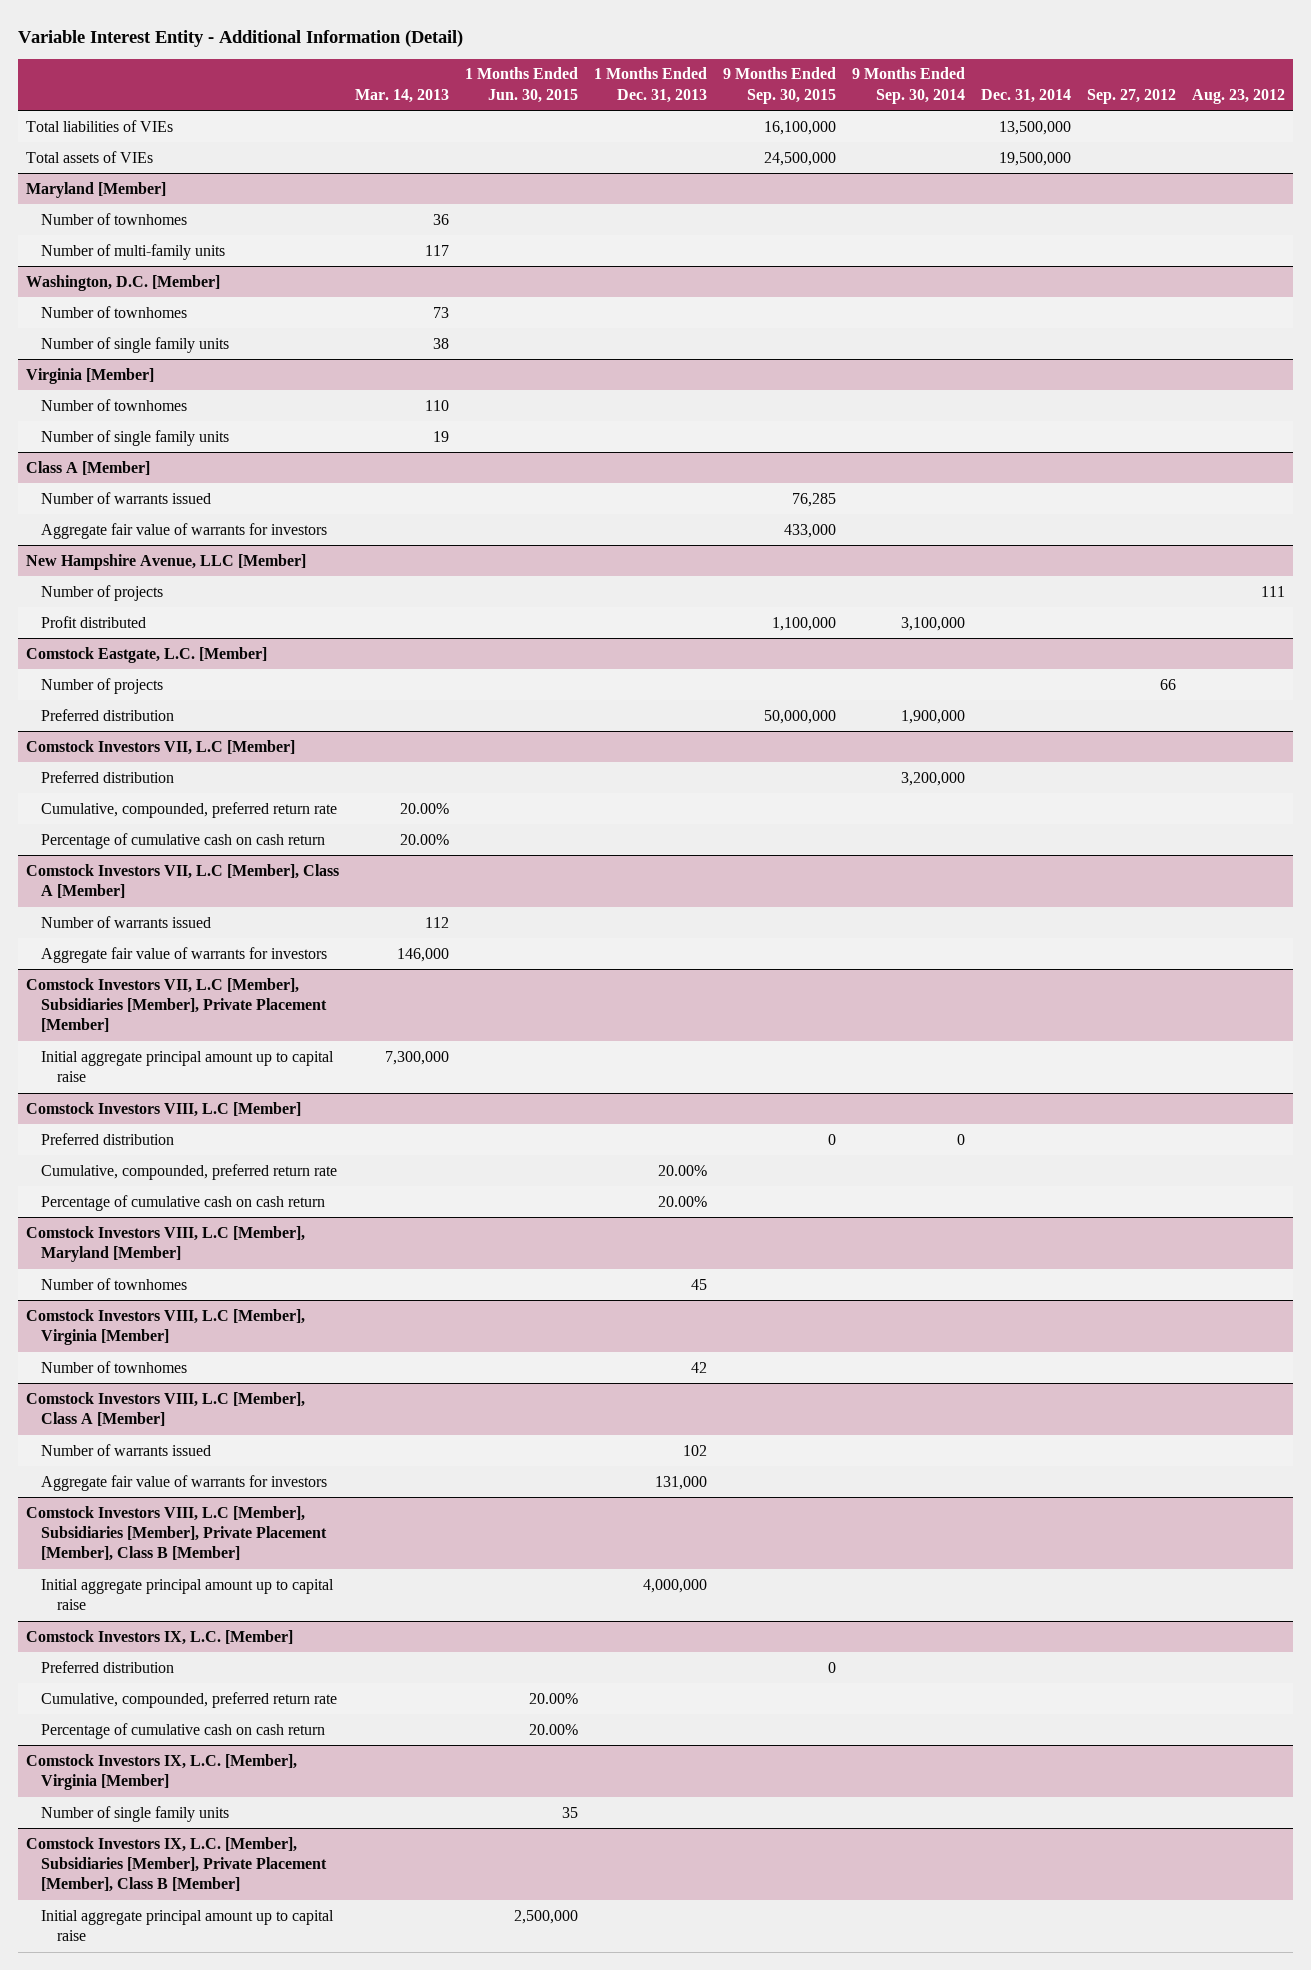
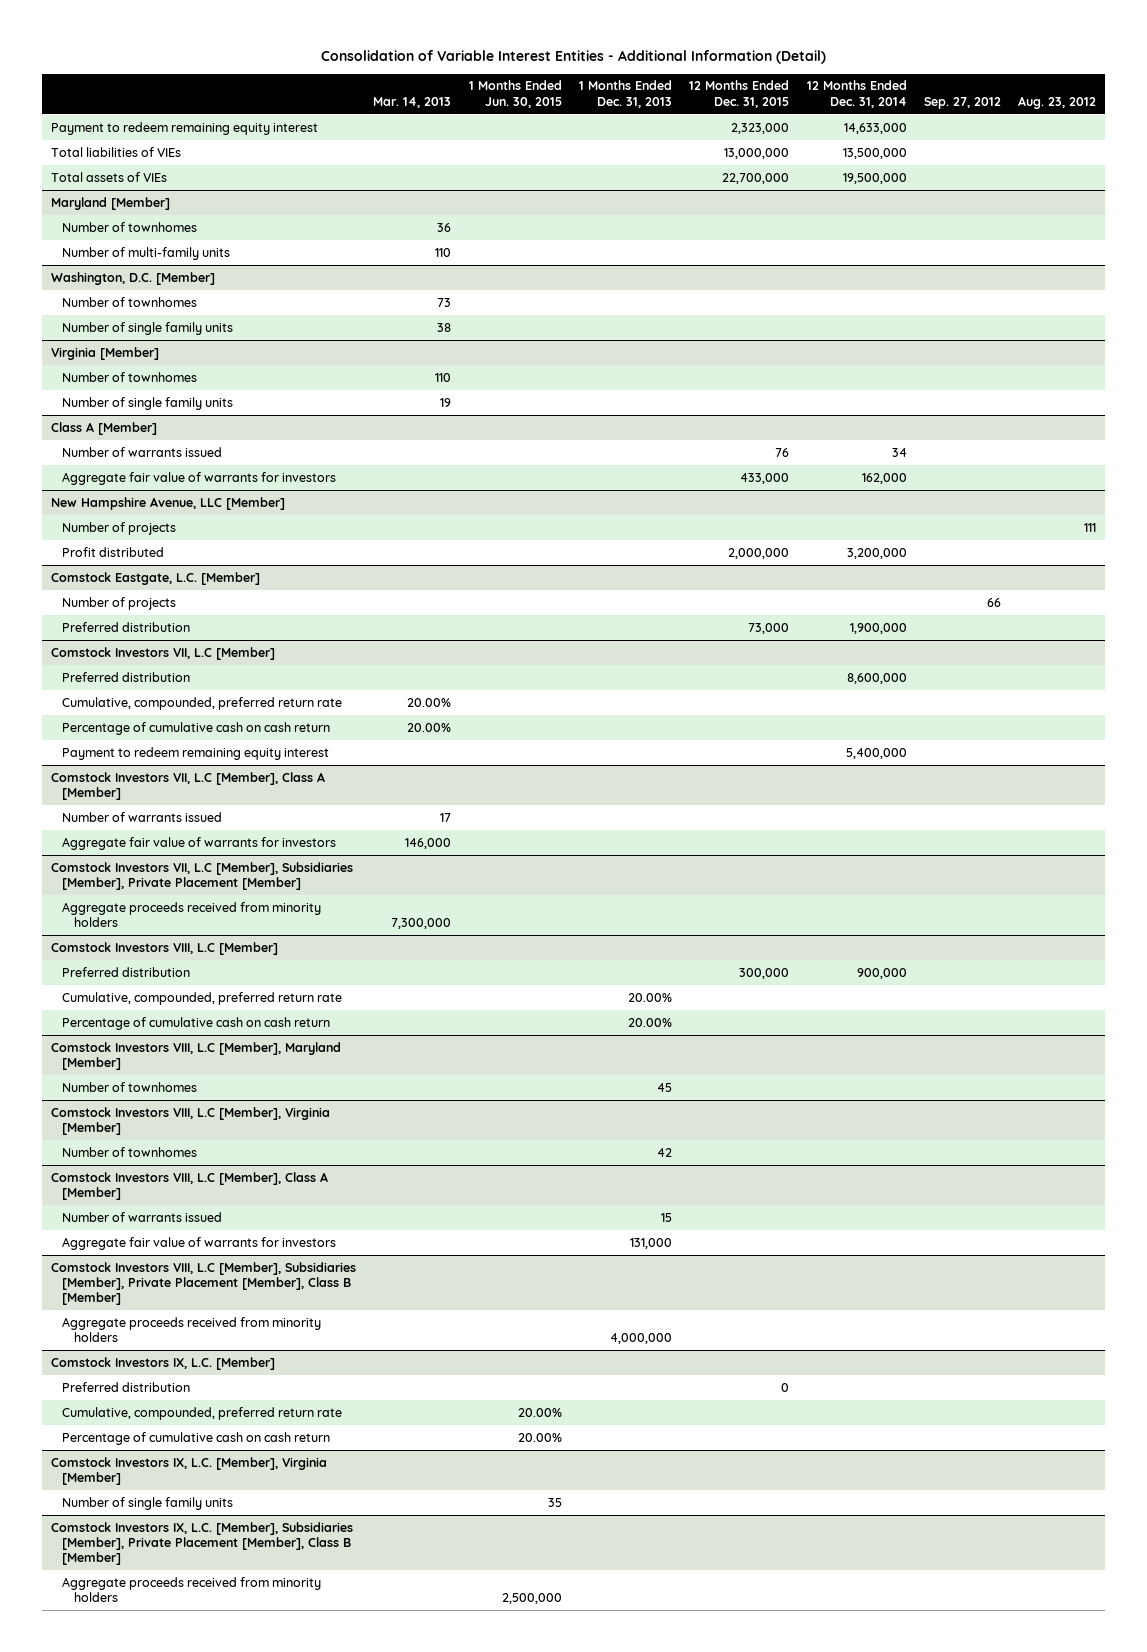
[18,29,464,47] Variable Interest Entity - Additional Information (Detail) -> [320,50,826,65] Consolidation of Variable Interest Entities - Additional Information (Detail)
[723,67,837,104] 9 Months Ended Sep. 30, 2015 -> none
[852,67,966,104] 9 Months Ended Sep. 30, 2014 -> none
[981,88,1072,103] Dec. 31, 2014 -> none
none -> [689,80,790,108] 12 Months Ended Dec. 31, 2015
none -> [806,80,907,108] 12 Months Ended Dec. 31, 2014
none -> [50,121,318,135] Payment to redeem remaining equity interest
[425,244,450,256] 117 -> [435,247,452,257] 110
none -> [62,746,330,760] Payment to redeem remaining equity interest
[425,916,450,928] 112 -> [440,812,452,822] 17
[41,1050,335,1083] Initial aggregate principal amount up to capital raise -> none
none -> [62,901,322,928] Aggregate proceeds received from minority holders
[683,1444,708,1456] 102 -> [660,1212,672,1222] 15
[41,1578,335,1611] Initial aggregate principal amount up to capital raise -> none
none -> [62,1316,322,1343] Aggregate proceeds received from minority holders
[41,1909,335,1942] Initial aggregate principal amount up to capital raise -> none
none -> [62,1576,322,1603] Aggregate proceeds received from minority holders

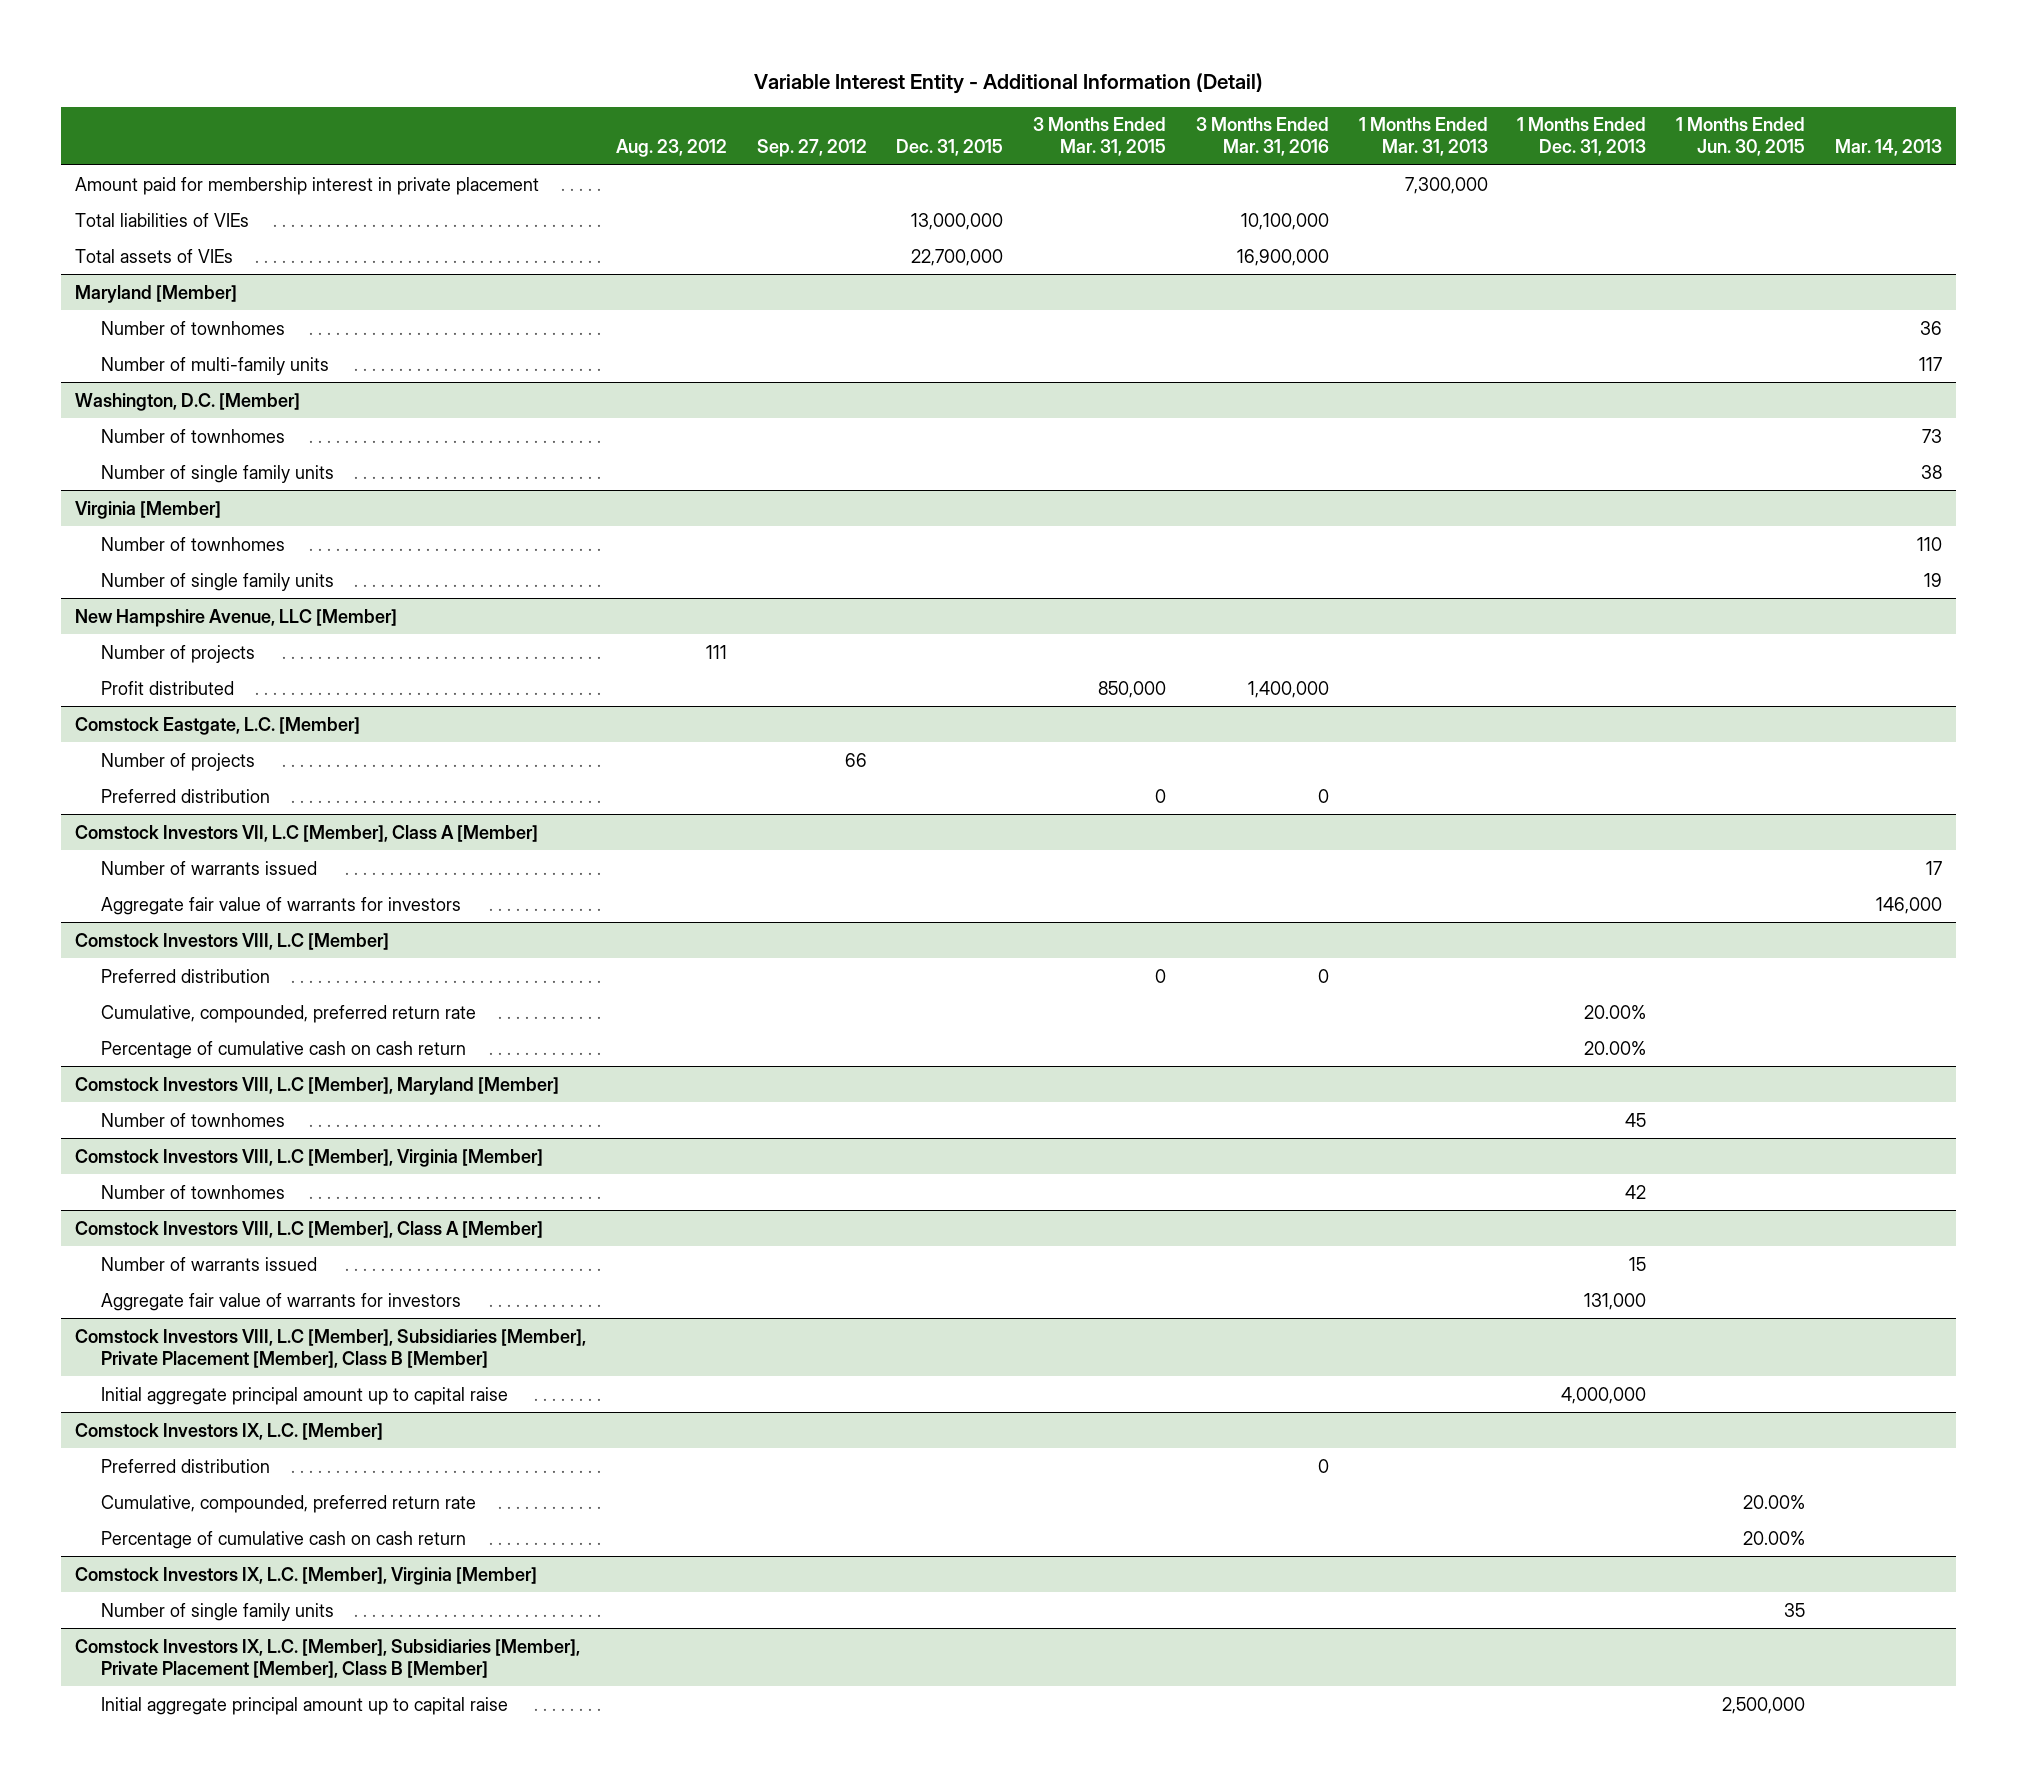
[320,50,826,65] Consolidation of Variable Interest Entities - Additional Information (Detail) -> [753,72,1263,94] Variable Interest Entity - Additional Information (Detail)
[689,80,790,108] 12 Months Ended Dec. 31, 2015 -> none
[806,80,907,108] 12 Months Ended Dec. 31, 2014 -> none
none -> [896,139,1004,157] Dec. 31, 2015
none -> [1033,117,1167,157] 3 Months Ended Mar. 31, 2015
none -> [1195,117,1329,157] 3 Months Ended Mar. 31, 2016
none -> [1358,117,1488,157] 1 Months Ended Mar. 31, 2013
[50,121,318,135] Payment to redeem remaining equity interest -> none
none -> [75,176,540,195] Amount paid for membership interest in private placement
[435,247,452,257] 110 -> [1918,356,1942,371] 117
[50,421,157,435] Class A [Member] -> none
[62,446,223,457] Number of warrants issued -> none
[62,471,337,485] Aggregate fair value of warrants for investors -> none
[50,646,275,660] Comstock Investors VII, L.C [Member] -> none
[62,671,191,682] Preferred distribution -> none
[62,696,343,710] Cumulative, compounded, preferred return rate -> none
[62,721,331,735] Percentage of cumulative cash on cash return -> none
[62,746,330,760] Payment to redeem remaining equity interest -> none
[50,861,353,891] Comstock Investors VII, L.C [Member], Subsidiaries [Member], Private Placement [Member] -> none
[62,901,322,928] Aggregate proceeds received from minority holders -> none
[62,1316,322,1343] Aggregate proceeds received from minority holders -> none
none -> [101,1386,509,1405] Initial aggregate principal amount up to capital raise
[62,1576,322,1603] Aggregate proceeds received from minority holders -> none
none -> [101,1696,509,1715] Initial aggregate principal amount up to capital raise

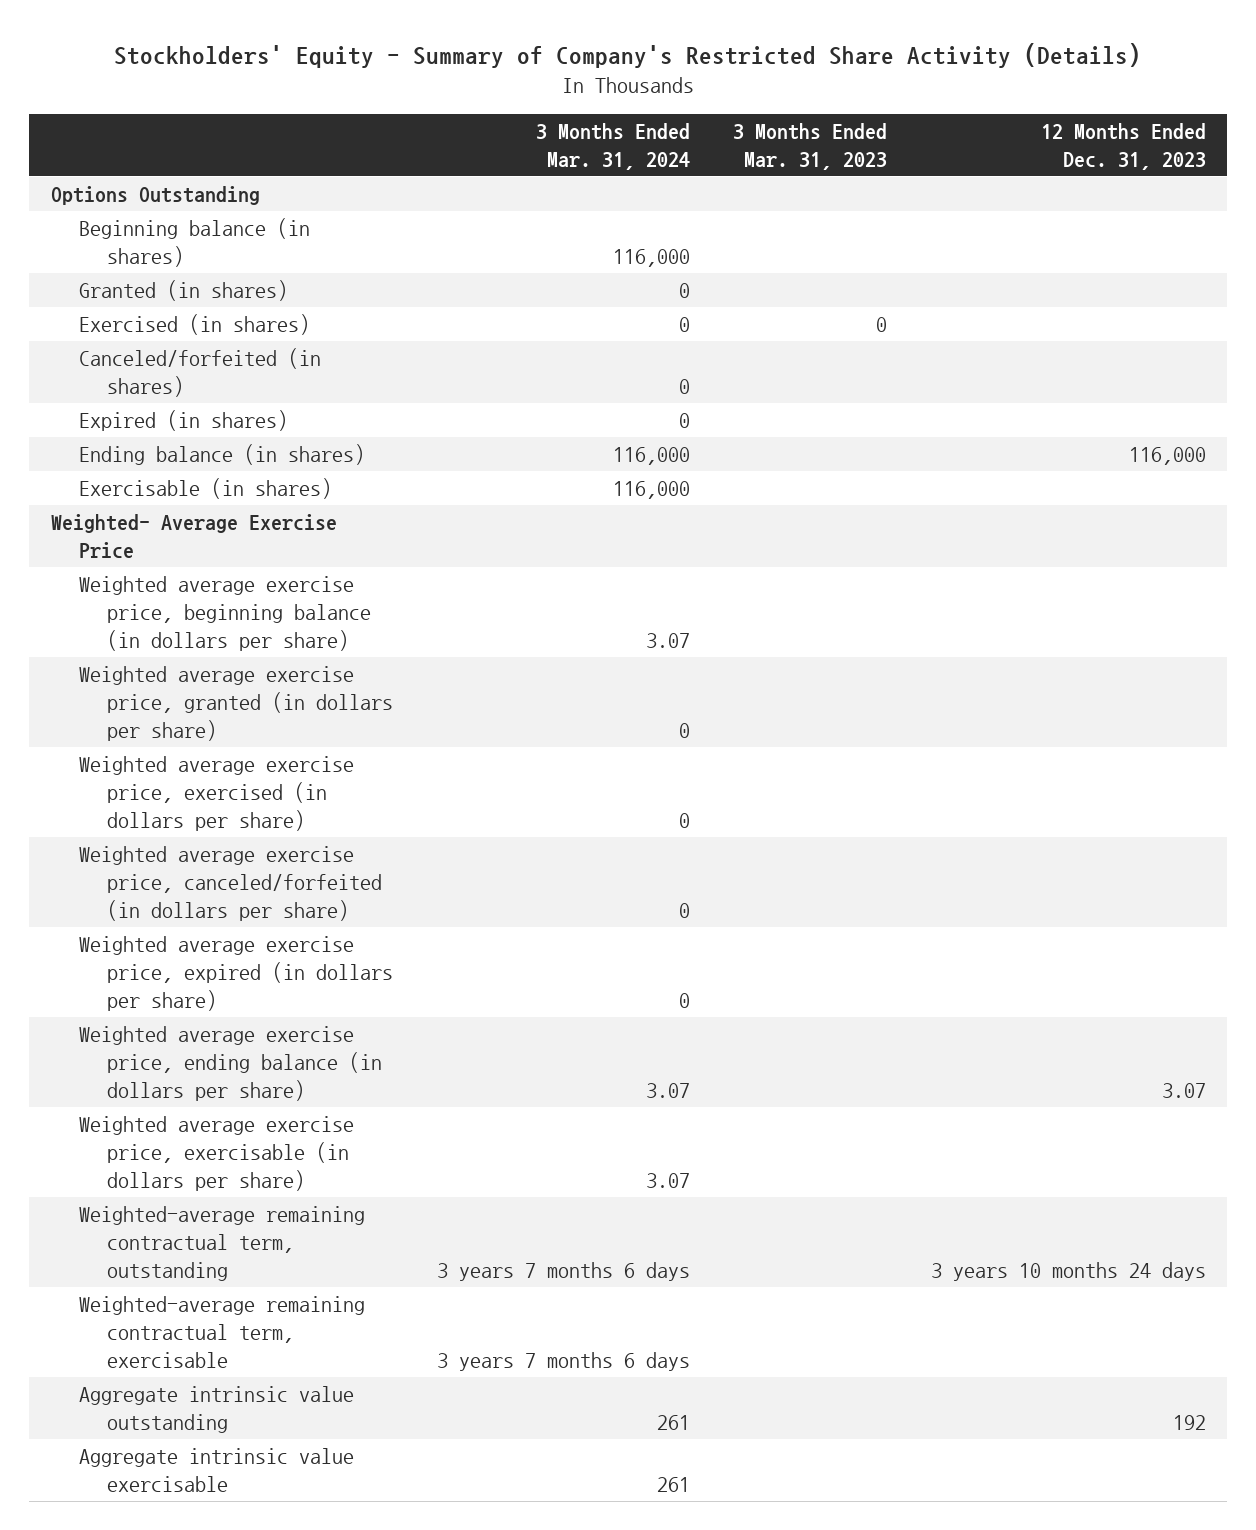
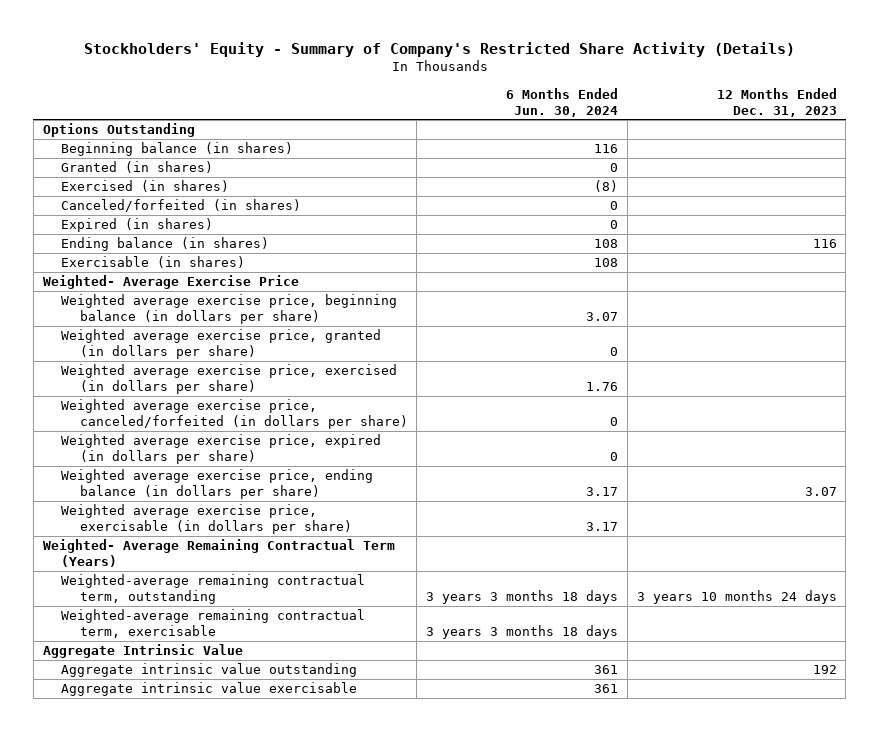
[535,123,690,170] 3 Months Ended Mar. 31, 2024 -> none
[733,123,888,170] 3 Months Ended Mar. 31, 2023 -> none
none -> [506,87,619,117] 6 Months Ended Jun. 30, 2024
[1128,447,1206,466] 116,000 -> [812,239,837,249] 116
none -> [42,539,395,568] Weighted- Average Remaining Contractual Term (Years)
none -> [42,644,243,659] Aggregate Intrinsic Value

